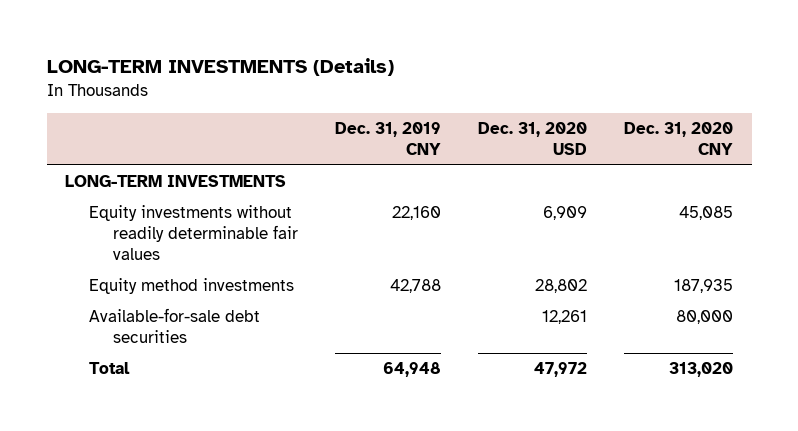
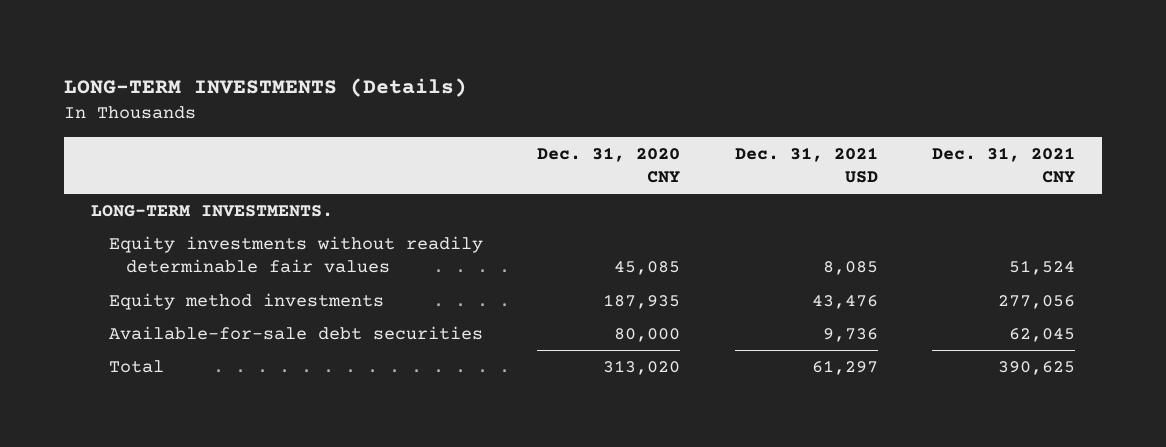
[335,121,442,156] Dec. 31, 2019 CNY -> none
[478,121,588,156] Dec. 31, 2020 USD -> none
none -> [734,146,878,184] Dec. 31, 2021 USD
none -> [932,146,1076,184] Dec. 31, 2021 CNY
[65,175,287,188] LONG-TERM INVESTMENTS -> [91,205,334,218] LONG-TERM INVESTMENTS.

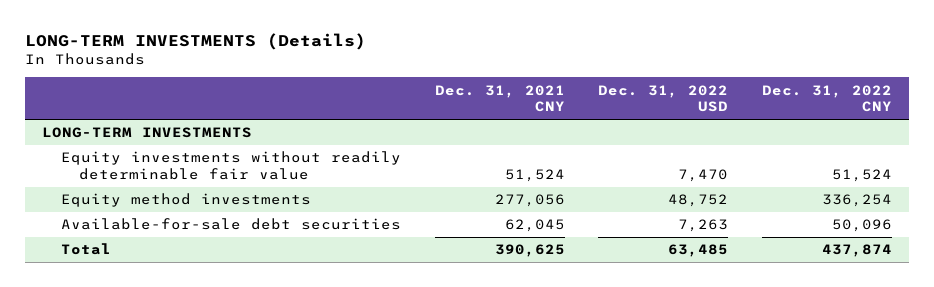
[537,146,681,184] Dec. 31, 2020 CNY -> none
[734,146,878,184] Dec. 31, 2021 USD -> none
none -> [598,84,729,113] Dec. 31, 2022 USD
none -> [762,84,893,113] Dec. 31, 2022 CNY
[91,205,334,218] LONG-TERM INVESTMENTS. -> [41,127,252,139] LONG-TERM INVESTMENTS
[108,236,483,274] Equity investments without readily determinable fair values -> [60,151,401,180] Equity investments without readily determinable fair value

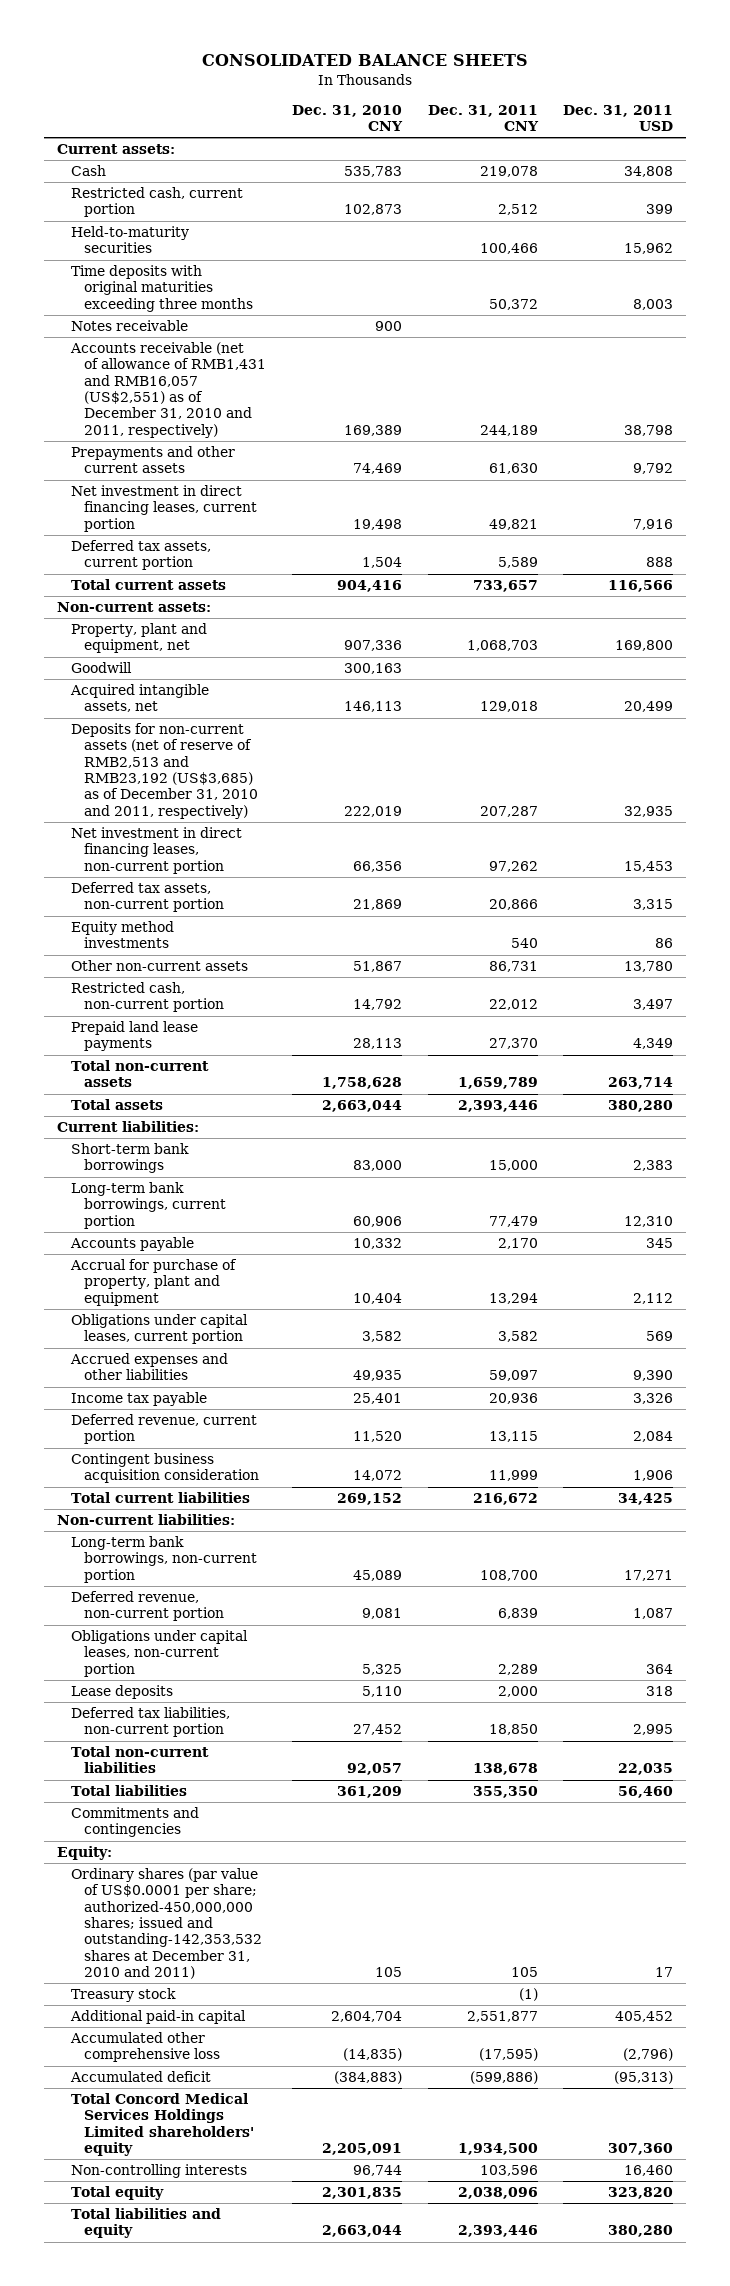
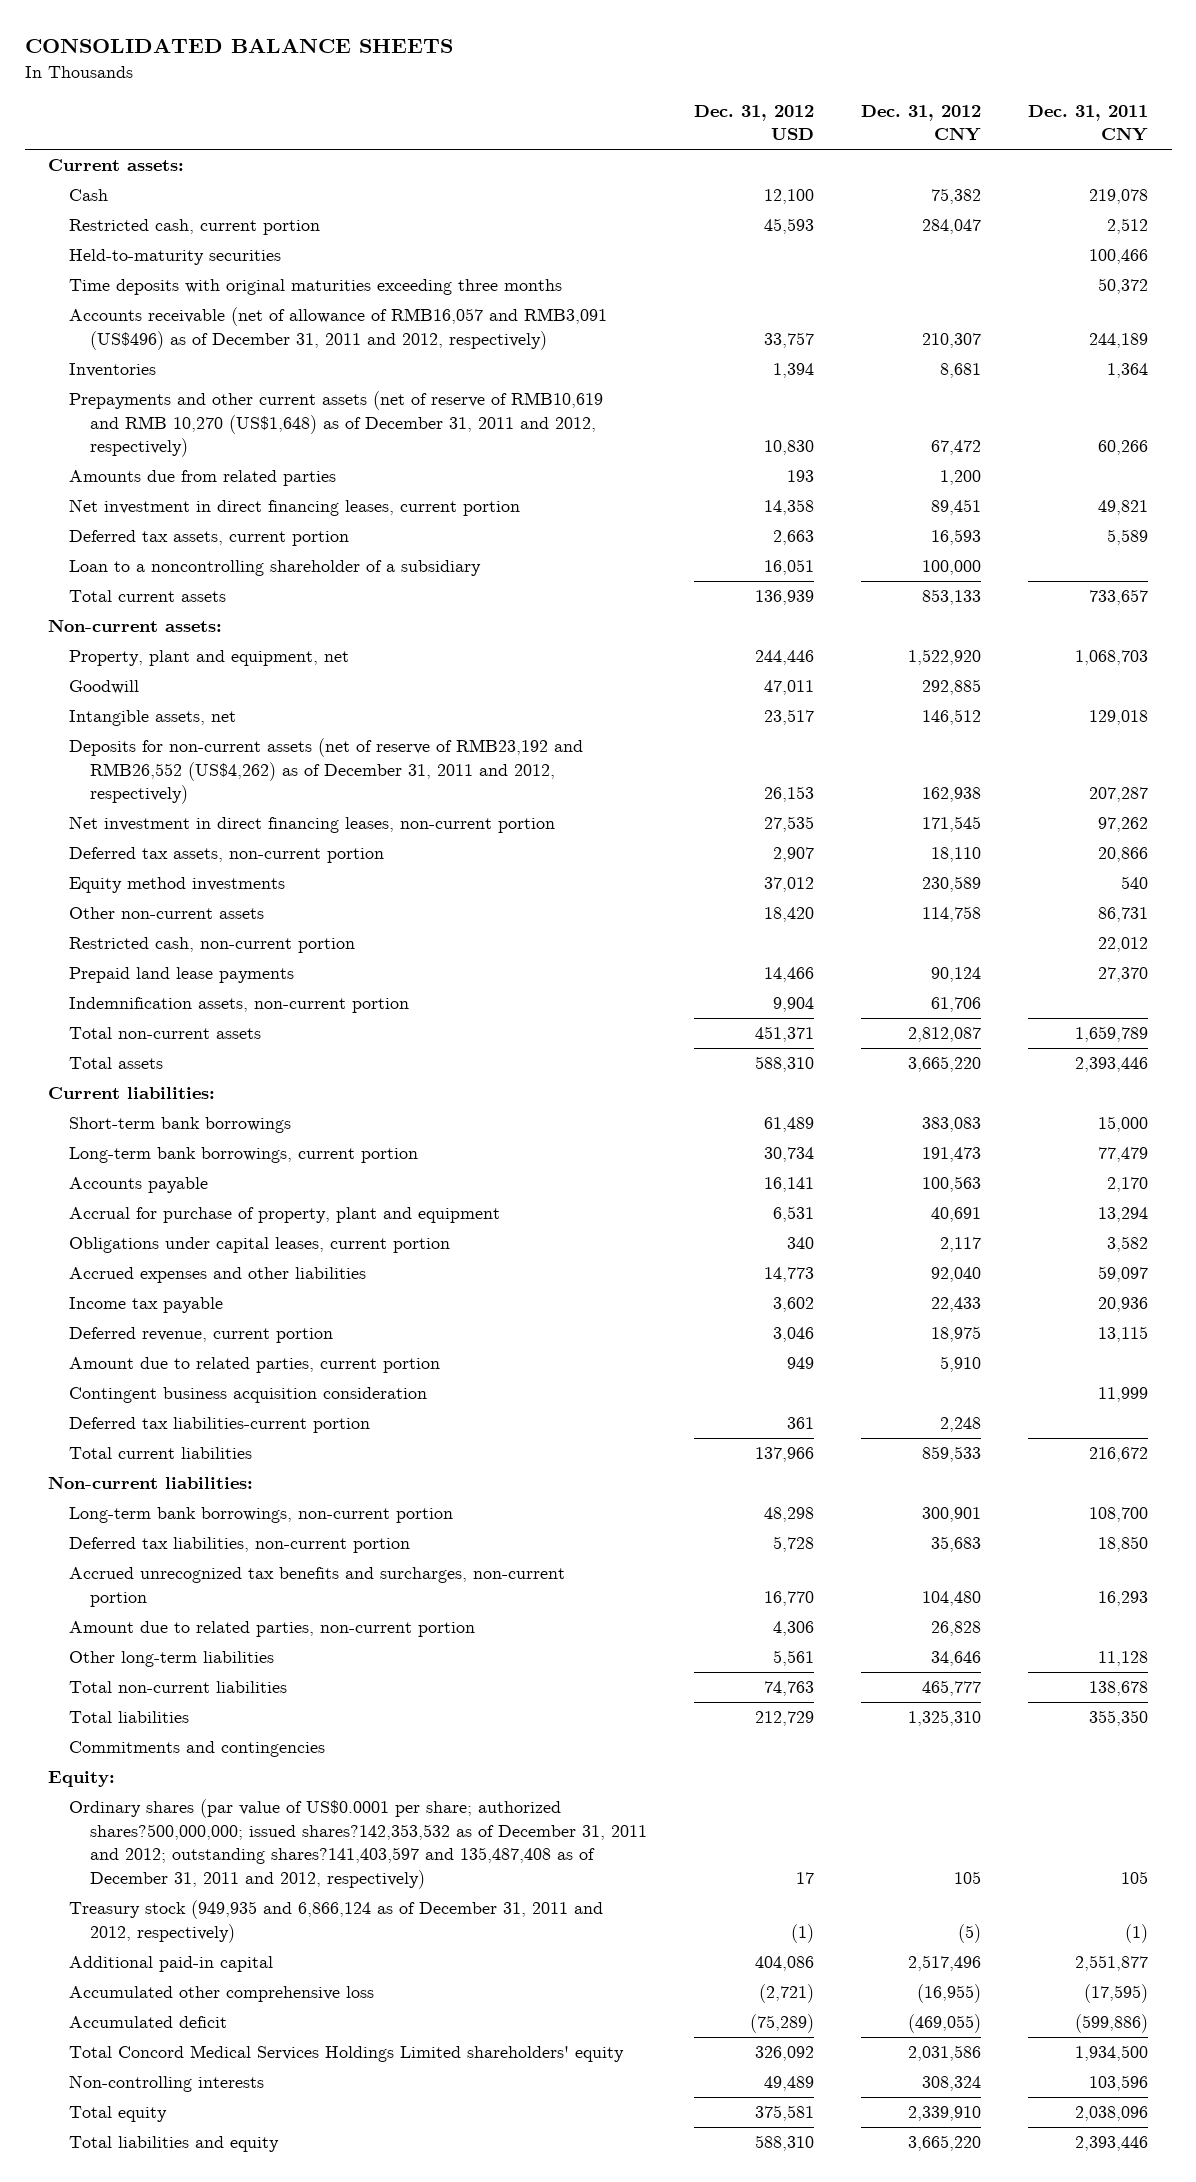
[292,104,404,132] Dec. 31, 2010 CNY -> none
[563,104,674,132] Dec. 31, 2011 USD -> none
none -> [693,105,814,141] Dec. 31, 2012 USD
none -> [860,105,981,142] Dec. 31, 2012 CNY
[70,320,188,332] Notes receivable -> none
[69,342,267,438] Accounts receivable (net of allowance of RMB1,431 and RMB16,057 (US$2,551) as of December 31, 2010 and 2011, respectively) -> [69,307,608,350] Accounts receivable (net of allowance of RMB16,057 and RMB3,091 (US$496) as of December 31, 2011 and 2012, respectively)
none -> [69,363,157,378] Inventories
[70,446,235,474] Prepayments and other current assets -> [69,391,604,458] Prepayments and other current assets (net of reserve of RMB10,619 and RMB 10,270 (US$1,648) as of December 31, 2011 and 2012, respectively)
[488,463,538,475] 61,630 -> [1097,440,1148,456] 60,266
none -> [69,470,337,487] Amounts due from related parties
none -> [69,560,482,577] Loan to a noncontrolling shareholder of a subsidiary
[69,684,209,713] Acquired intangible assets, net -> [69,710,237,727] Intangible assets, net
[70,723,259,819] Deposits for non-current assets (net of reserve of RMB2,513 and RMB23,192 (US$3,685) as of December 31, 2010 and 2011, respectively) -> [69,738,584,805] Deposits for non-current assets (net of reserve of RMB23,192 and RMB26,552 (US$4,262) as of December 31, 2011 and 2012, respectively)
none -> [69,997,410,1014] Indemnification assets, non-current portion
none -> [69,1357,441,1374] Amount due to related parties, current portion
none -> [69,1417,371,1434] Deferred tax liabilities-current portion
[70,1591,225,1622] Deferred revenue, non-current portion -> none
[70,1630,248,1677] Obligations under capital leases, non-current portion -> none
[70,1685,173,1700] Lease deposits -> none
none -> [69,1567,566,1607] Accrued unrecognized tax benefits and surcharges, non-current portion
none -> [69,1621,476,1638] Amount due to related parties, non-current portion
none -> [69,1651,275,1668] Other long-term liabilities
[70,1868,263,1979] Ordinary shares (par value of US$0.0001 per share; authorized-450,000,000 shares; issued and outstanding-142,353,532 shares at December 31, 2010 and 2011) -> [69,1799,647,1889] Ordinary shares (par value of US$0.0001 per share; authorized shares?500,000,000; issued shares?142,353,532 as of December 31, 2011 and 2012; outstanding shares?141,403,597 and 135,487,408 as of December 31, 2011 and 2012, respectively)
[70,1988,176,2003] Treasury stock -> [69,1900,604,1943] Treasury stock (949,935 and 6,866,124 as of December 31, 2011 and 2012, respectively)

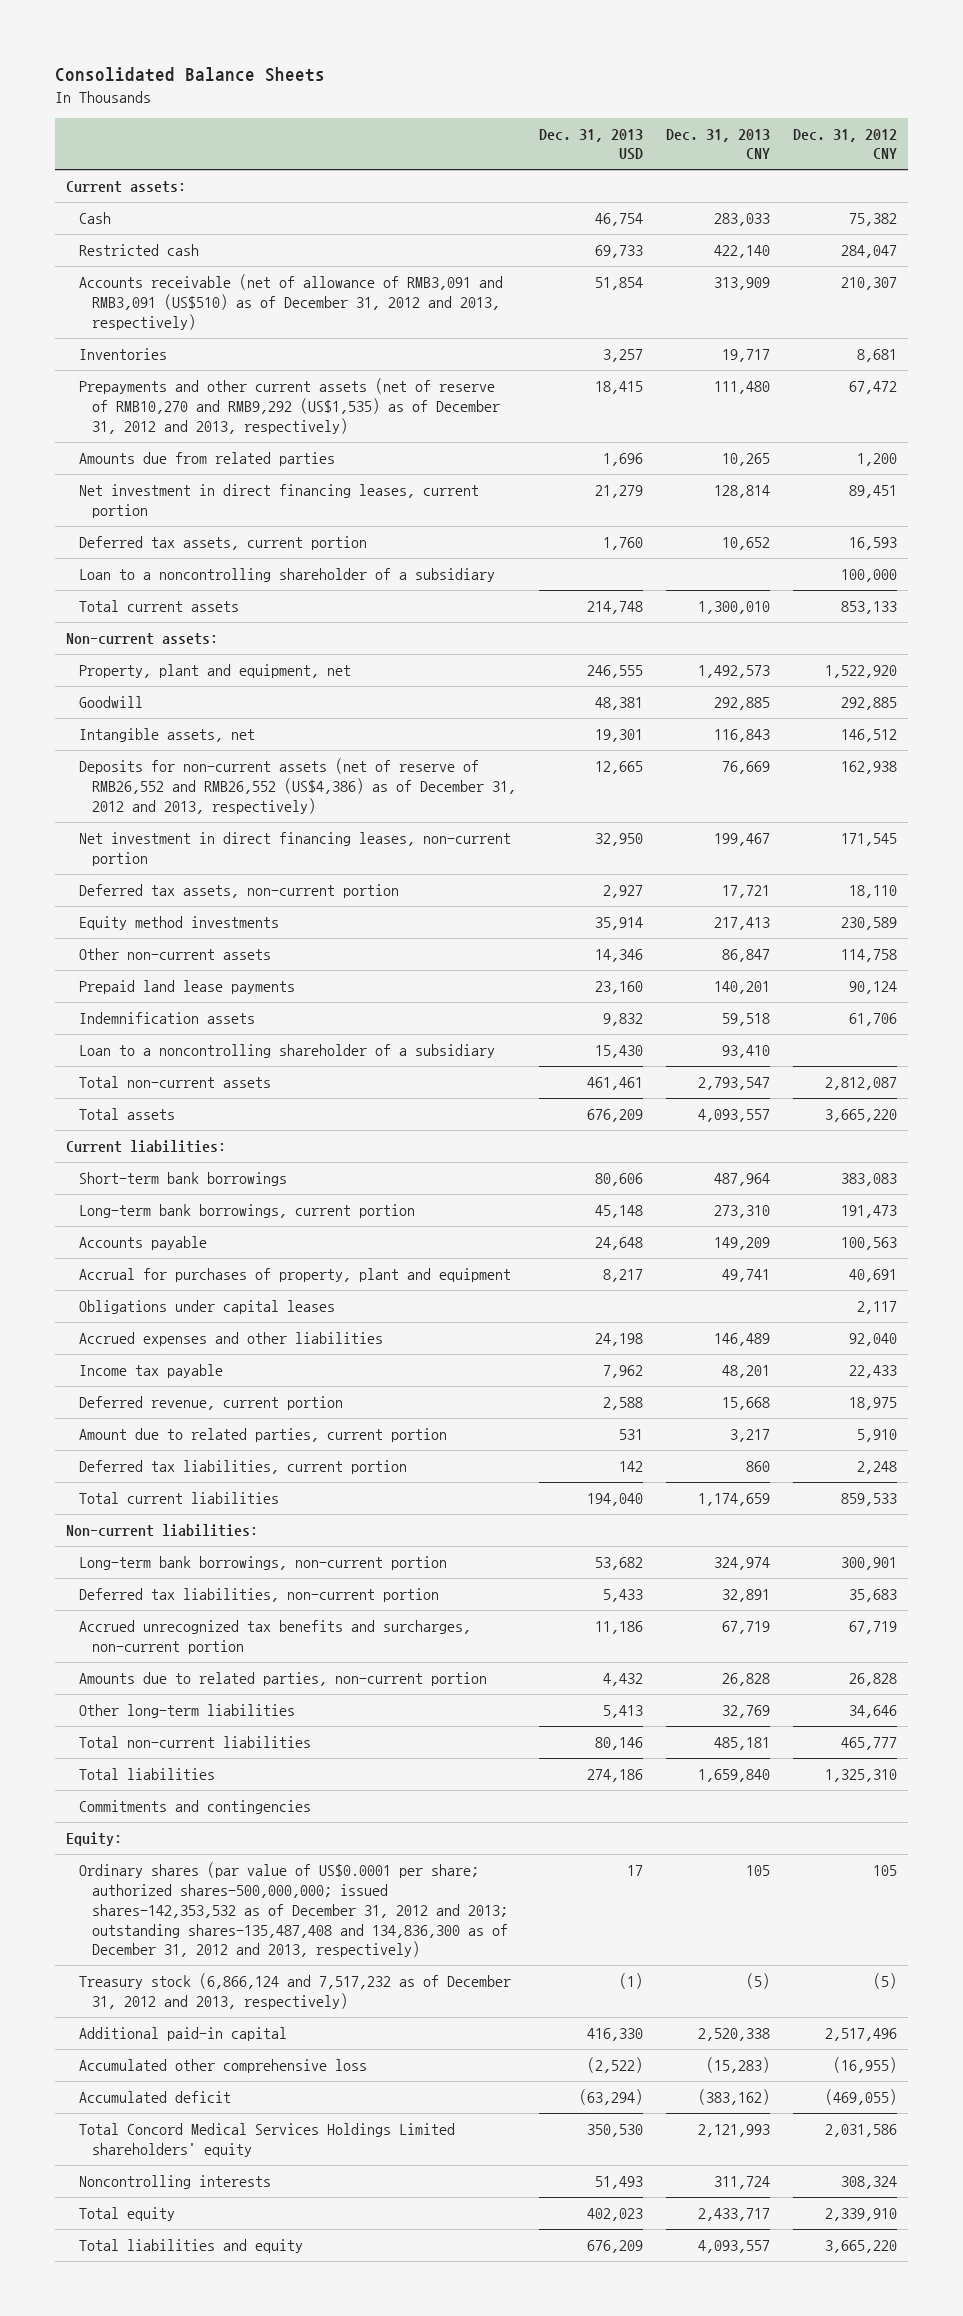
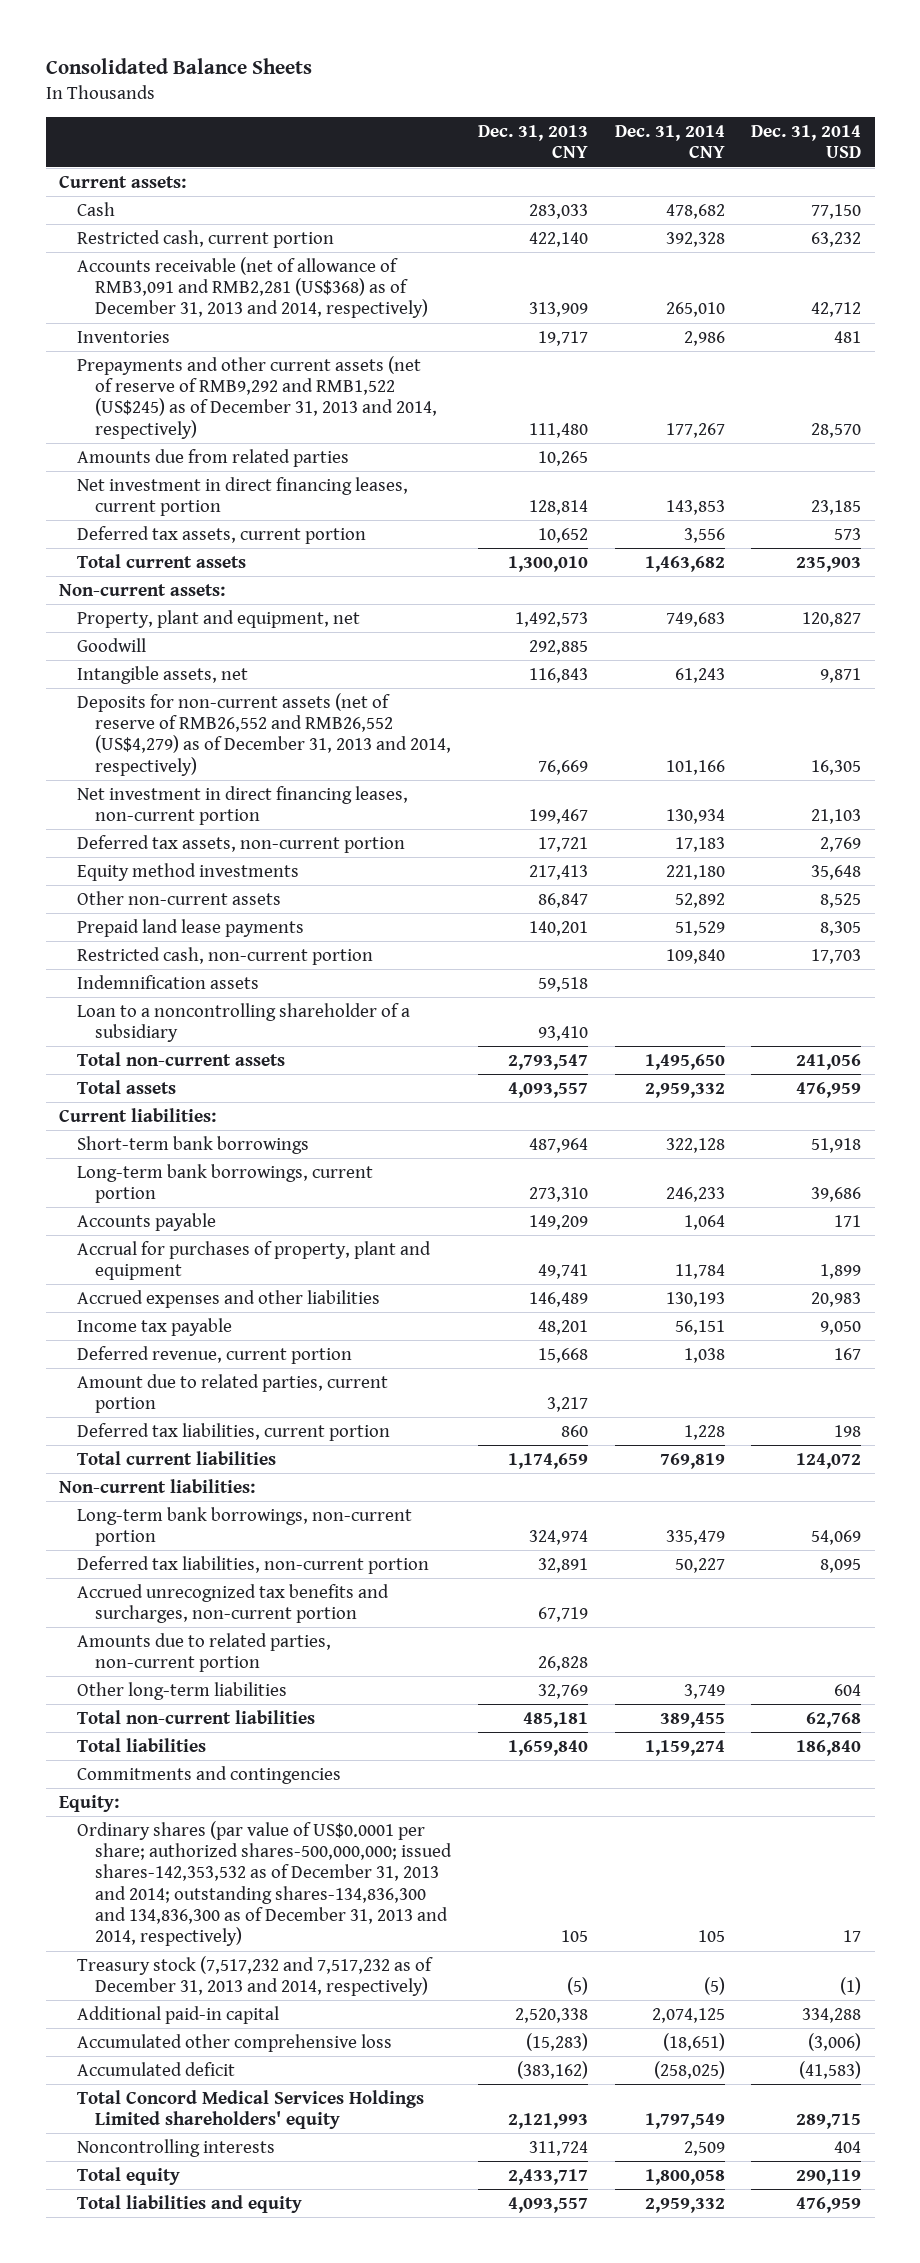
[538,128,643,161] Dec. 31, 2013 USD -> none
[792,128,897,160] Dec. 31, 2012 CNY -> none
none -> [614,125,725,159] Dec. 31, 2014 CNY
none -> [751,125,862,159] Dec. 31, 2014 USD
[79,244,200,257] Restricted cash -> [77,229,335,248] Restricted cash, current portion
[79,274,504,330] Accounts receivable (net of allowance of RMB3,091 and RMB3,091 (US$510) as of December 31, 2012 and 2013, respectively) -> [77,256,429,319] Accounts receivable (net of allowance of RMB3,091 and RMB2,281 (US$368) as of December 31, 2013 and 2014, respectively)
[79,378,500,434] Prepayments and other current assets (net of reserve of RMB10,270 and RMB9,292 (US$1,535) as of December 31, 2012 and 2013, respectively) -> [77,355,438,439] Prepayments and other current assets (net of reserve of RMB9,292 and RMB1,522 (US$245) as of December 31, 2013 and 2014, respectively)
[79,568,496,583] Loan to a noncontrolling shareholder of a subsidiary -> none
[79,758,516,814] Deposits for non-current assets (net of reserve of RMB26,552 and RMB26,552 (US$4,386) as of December 31, 2012 and 2013, respectively) -> [77,692,452,776] Deposits for non-current assets (net of reserve of RMB26,552 and RMB26,552 (US$4,279) as of December 31, 2013 and 2014, respectively)
none -> [77,946,374,965] Restricted cash, non-current portion
[79,1300,336,1315] Obligations under capital leases -> none
[79,1862,508,1958] Ordinary shares (par value of US$0.0001 per share; authorized shares-500,000,000; issued shares-142,353,532 as of December 31, 2012 and 2013; outstanding shares-135,487,408 and 134,836,300 as of December 31, 2012 and 2013, respectively) -> [77,1820,453,1947] Ordinary shares (par value of US$0.0001 per share; authorized shares-500,000,000; issued shares-142,353,532 as of December 31, 2013 and 2014; outstanding shares-134,836,300 and 134,836,300 as of December 31, 2013 and 2014, respectively)
[79,1973,512,2009] Treasury stock (6,866,124 and 7,517,232 as of December 31, 2012 and 2013, respectively) -> [77,1955,434,1997] Treasury stock (7,517,232 and 7,517,232 as of December 31, 2013 and 2014, respectively)

